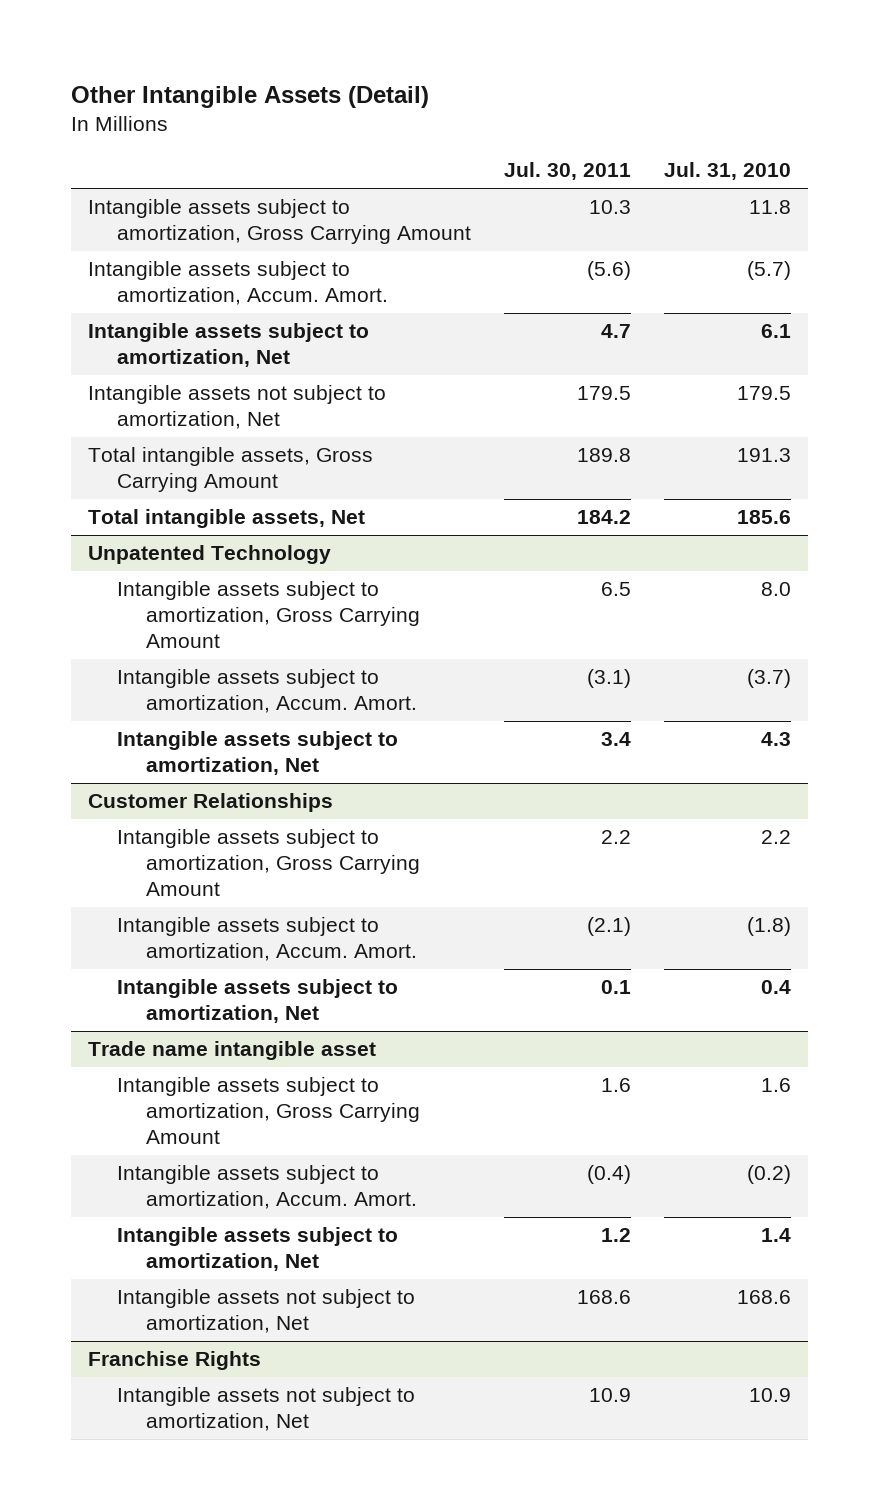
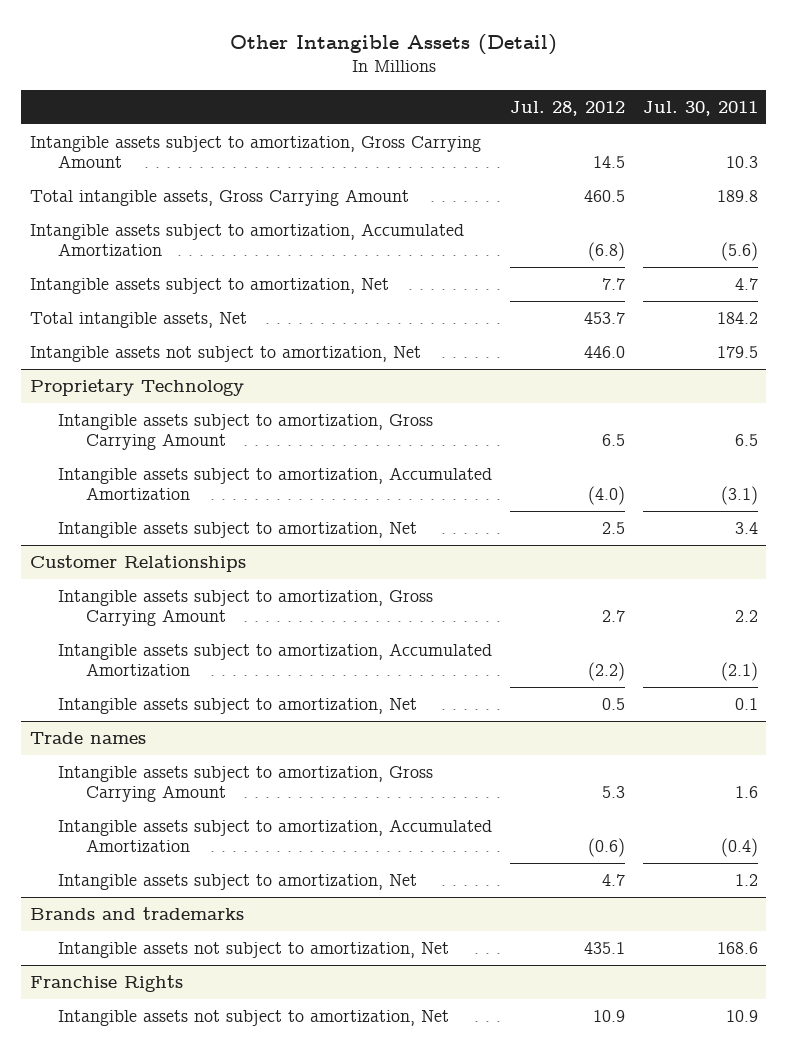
[664,162,792,181] Jul. 31, 2010 -> none
none -> [509,100,625,116] Jul. 28, 2012
[87,261,388,306] Intangible assets subject to amortization, Accum. Amort. -> none
none -> [30,222,465,257] Intangible assets subject to amortization, Accumulated Amortization
[87,323,369,368] Intangible assets subject to amortization, Net -> [30,277,390,294] Intangible assets subject to amortization, Net
[87,545,331,565] Unpatented Technology -> none
[87,385,386,430] Intangible assets not subject to amortization, Net -> [30,345,422,362] Intangible assets not subject to amortization, Net
none -> [30,378,245,396] Proprietary Technology
[116,669,417,714] Intangible assets subject to amortization, Accum. Amort. -> [58,466,493,501] Intangible assets subject to amortization, Accumulated Amortization
[116,917,417,962] Intangible assets subject to amortization, Accum. Amort. -> [58,642,493,677] Intangible assets subject to amortization, Accumulated Amortization
[87,1041,376,1061] Trade name intangible asset -> none
none -> [30,731,147,744] Trade names
[116,1165,417,1210] Intangible assets subject to amortization, Accum. Amort. -> [58,818,493,853] Intangible assets subject to amortization, Accumulated Amortization
none -> [30,906,245,920] Brands and trademarks

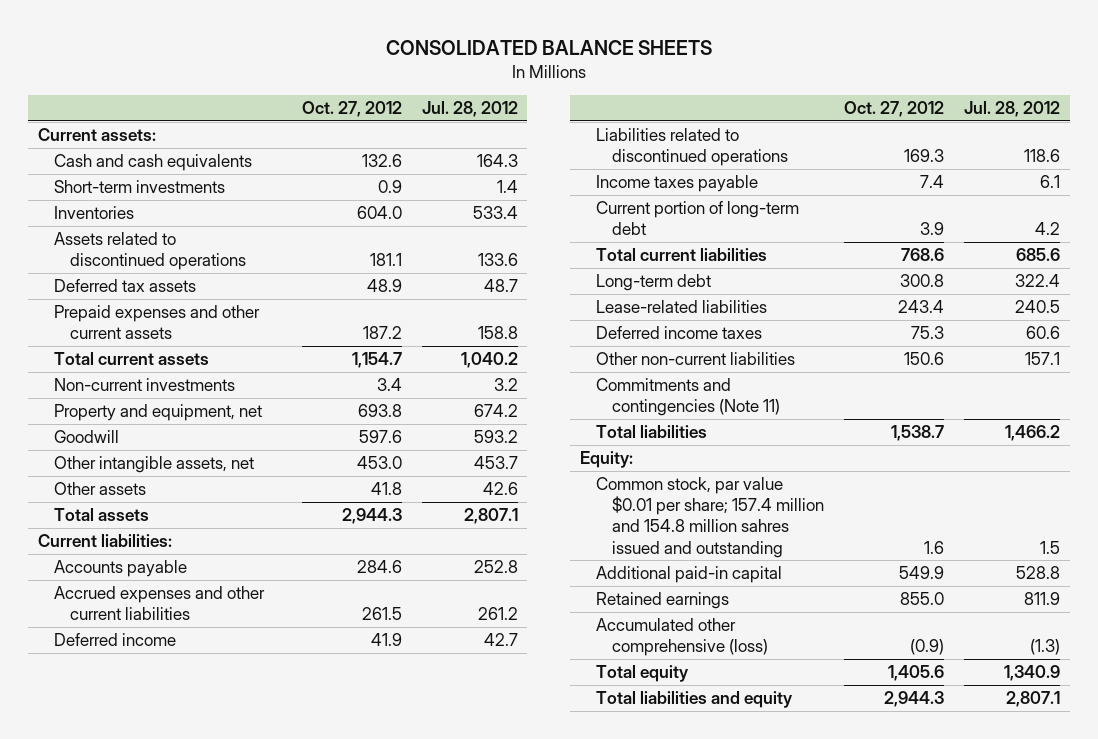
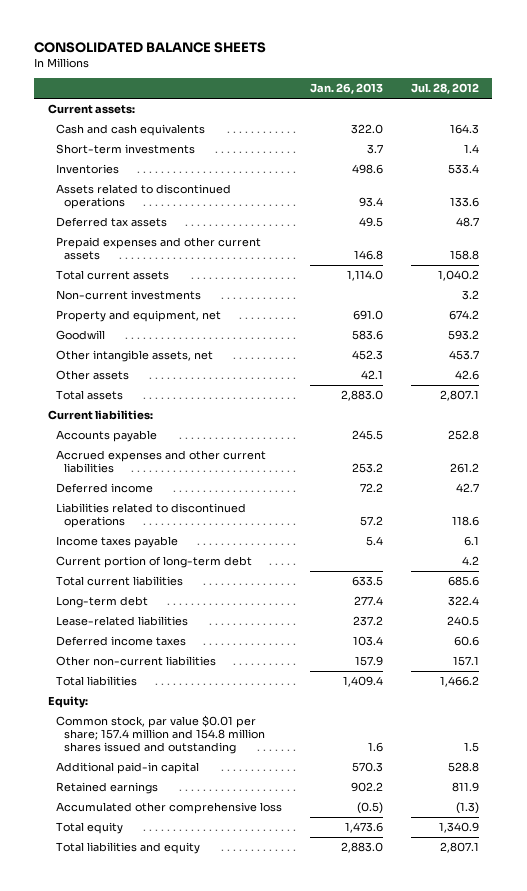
[301,100,402,117] Oct. 27, 2012 -> none
none -> [309,83,383,95] Jan. 26, 2013
[596,378,781,417] Commitments and contingencies (Note 11) -> none
[596,477,825,558] Common stock, par value $0.01 per share; 157.4 million and 154.8 million sahres issued and outstanding -> [55,715,265,755] Common stock, par value $0.01 per share; 157.4 million and 154.8 million shares issued and outstanding
[596,618,769,657] Accumulated other comprehensive (loss) -> [55,802,282,815] Accumulated other comprehensive loss

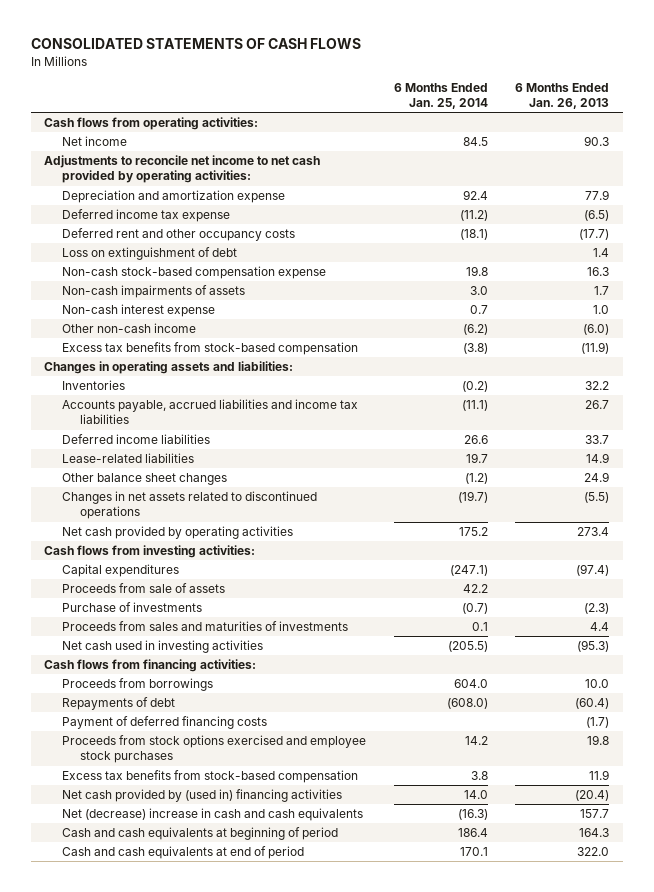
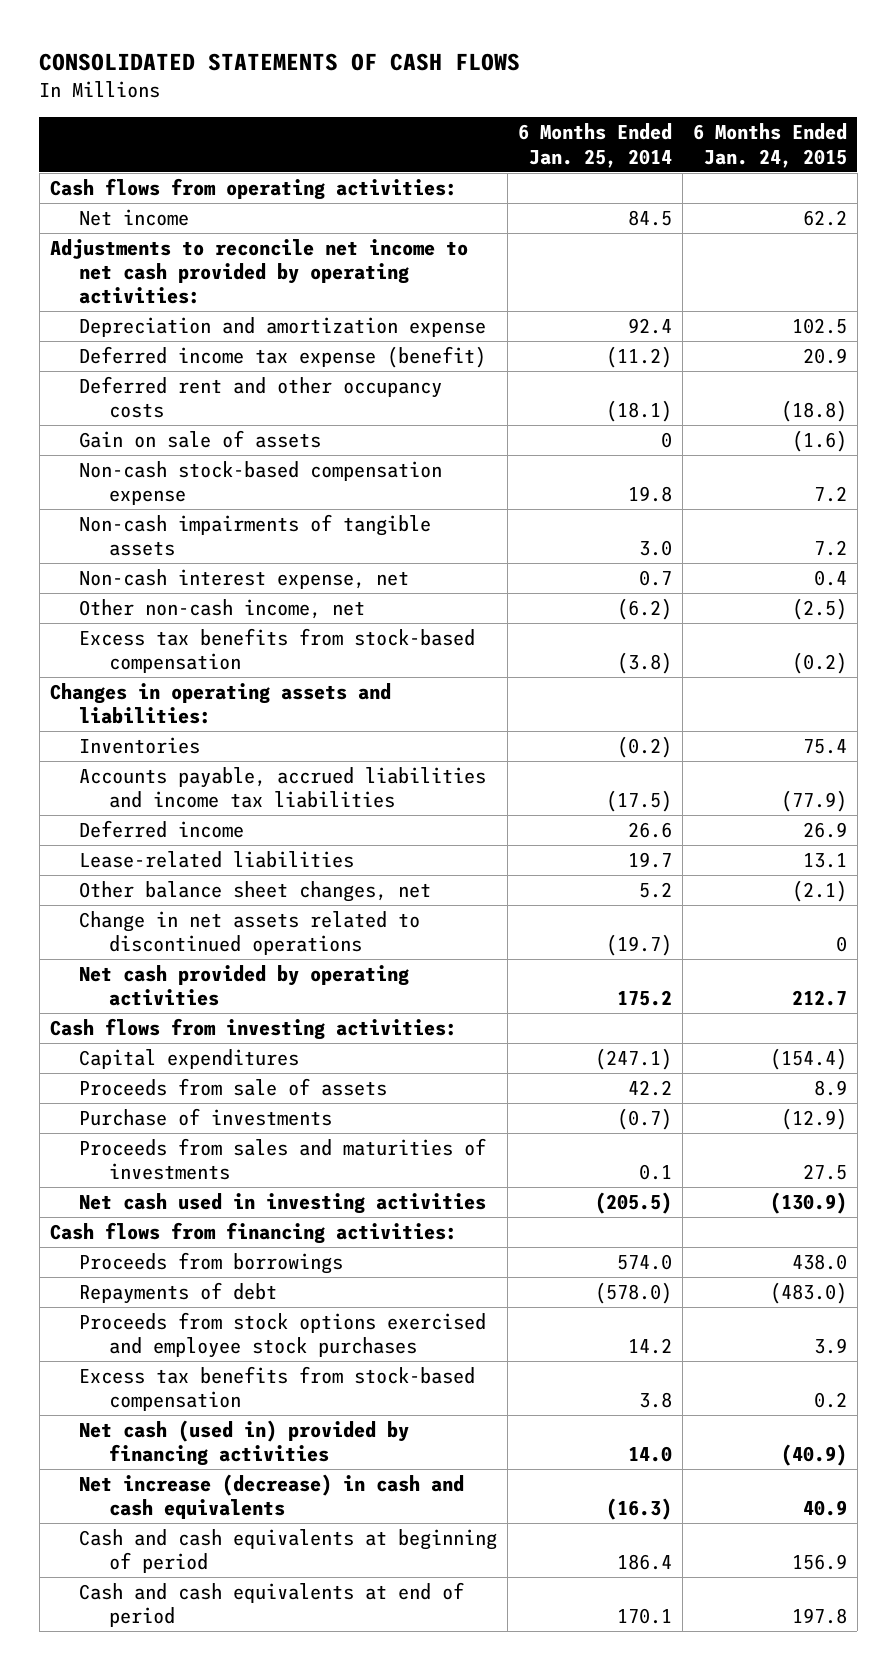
[515,82,610,110] 6 Months Ended Jan. 26, 2013 -> none
none -> [692,123,847,168] 6 Months Ended Jan. 24, 2015
[62,208,231,222] Deferred income tax expense -> [79,346,487,369] Deferred income tax expense (benefit)
[62,246,238,260] Loss on extinguishment of debt -> none
none -> [79,430,322,449] Gain on sale of assets
[62,284,246,298] Non-cash impairments of assets -> [79,514,432,557] Non-cash impairments of tangible assets
[62,303,216,317] Non-cash interest expense -> [79,569,410,590] Non-cash interest expense, net
[62,322,197,333] Other non-cash income -> [79,599,366,620] Other non-cash income, net
[461,399,488,411] (11.1) -> [605,790,672,813] (17.5)
[62,433,211,444] Deferred income liabilities -> [79,820,245,839] Deferred income
[62,472,228,485] Other balance sheet changes -> [79,881,432,903] Other balance sheet changes, net
[464,472,488,484] (1.2) -> [638,882,672,899] 5.2
[62,490,318,520] Changes in net assets related to discontinued operations -> [79,911,421,956] Change in net assets related to discontinued operations
[62,715,268,729] Payment of deferred financing costs -> none
[453,678,488,688] 604.0 -> [616,1254,672,1271] 574.0
[446,697,488,709] (608.0) -> [594,1282,672,1305] (578.0)
[62,788,343,802] Net cash provided by (used in) financing activities -> [79,1420,410,1467] Net cash (used in) provided by financing activities
[62,807,364,821] Net (decrease) increase in cash and cash equivalents -> [79,1474,465,1520] Net increase (decrease) in cash and cash equivalents

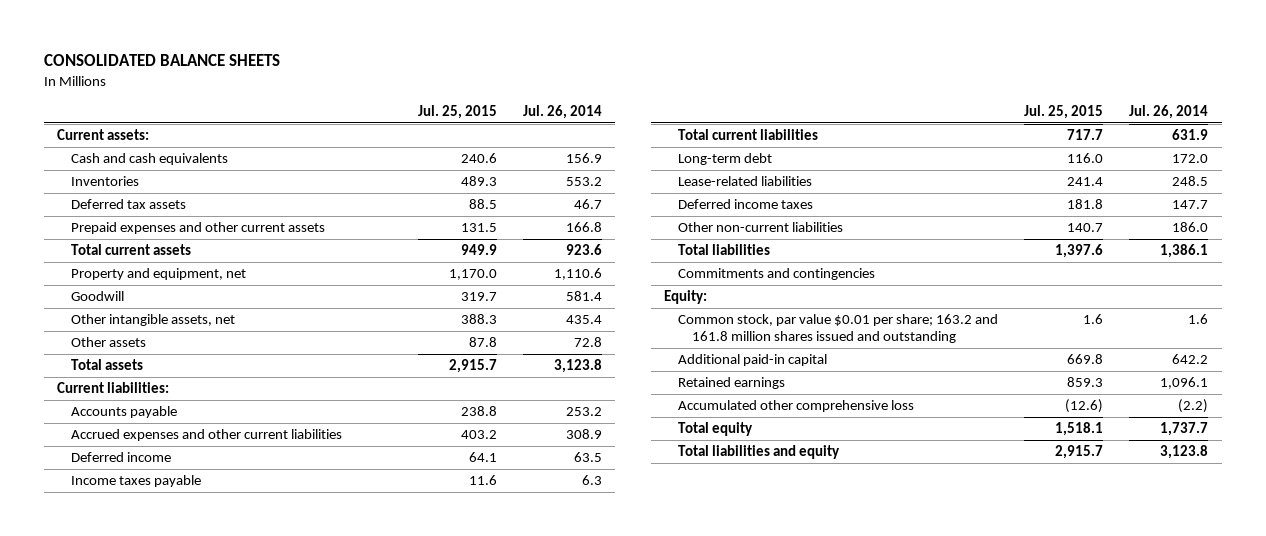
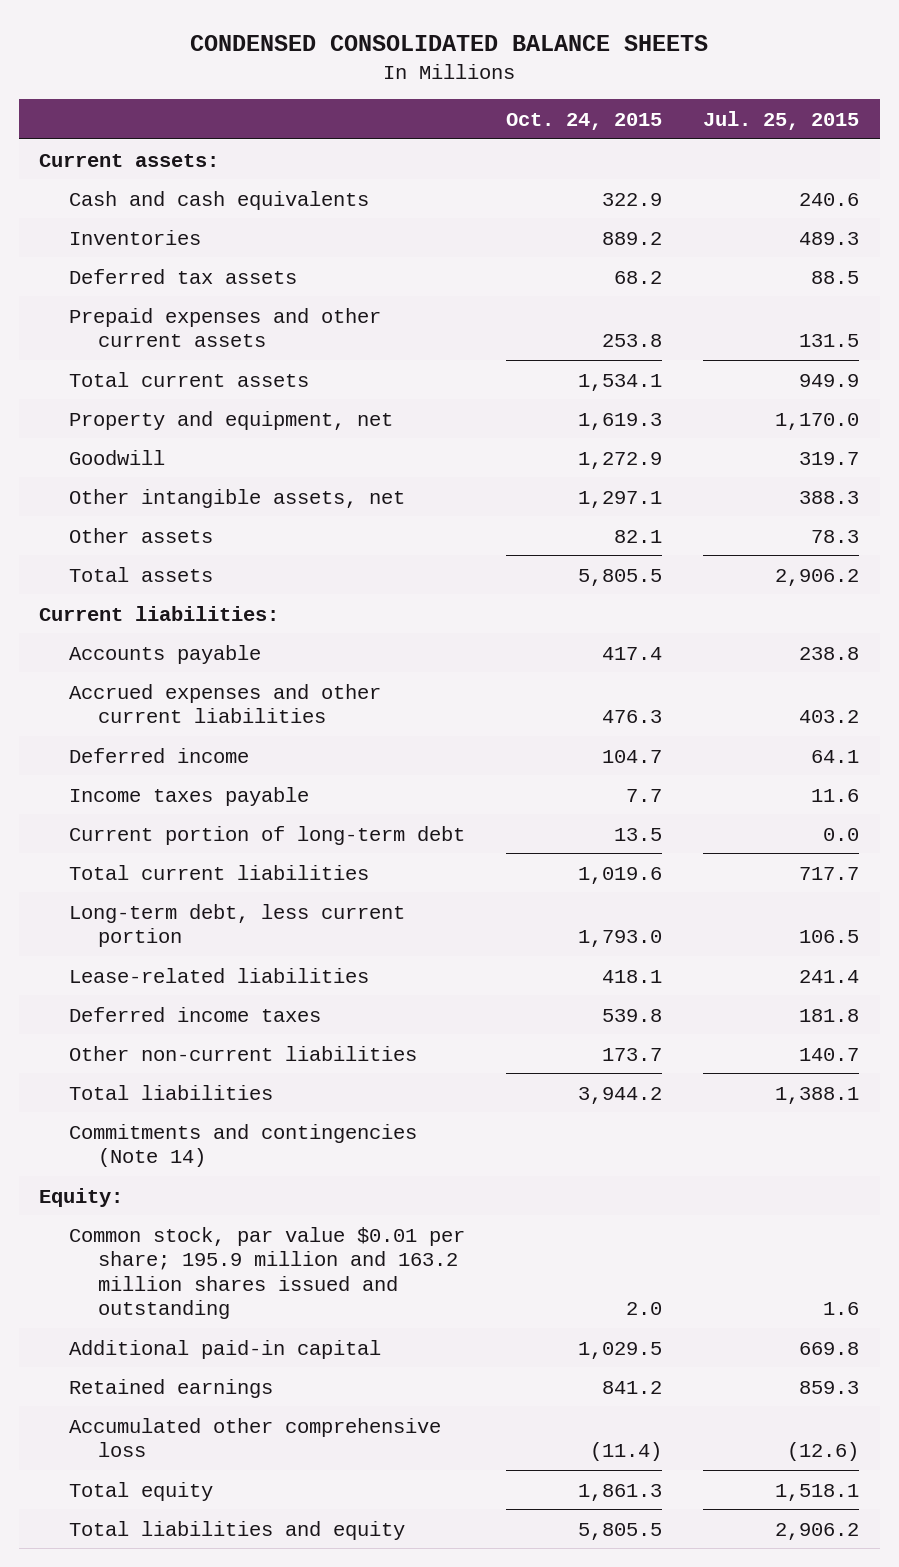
[44,54,281,67] CONSOLIDATED BALANCE SHEETS -> [190,34,709,51] CONDENSED CONSOLIDATED BALANCE SHEETS
[522,105,602,120] Jul. 26, 2014 -> none
none -> [506,112,663,130] Oct. 24, 2015
[468,337,497,348] 87.8 -> [811,529,860,543] 78.3
[448,359,497,374] 2,915.7 -> [775,568,860,586] 2,906.2
none -> [68,825,465,845] Current portion of long-term debt
[677,153,772,166] Long-term debt -> [68,903,405,948] Long-term debt, less current portion
[1067,153,1104,164] 116.0 -> [799,930,860,944] 106.5
[1055,244,1104,259] 1,397.6 -> [775,1086,860,1104] 1,388.1
[677,268,875,281] Commitments and contingencies -> [68,1123,417,1168] Commitments and contingencies (Note 14)
[677,314,998,344] Common stock, par value $0.01 per share; 163.2 and 161.8 million shares issued and outstanding -> [68,1226,465,1320] Common stock, par value $0.01 per share; 195.9 million and 163.2 million shares issued and outstanding
[1055,445,1104,460] 2,915.7 -> [775,1522,860,1540] 2,906.2

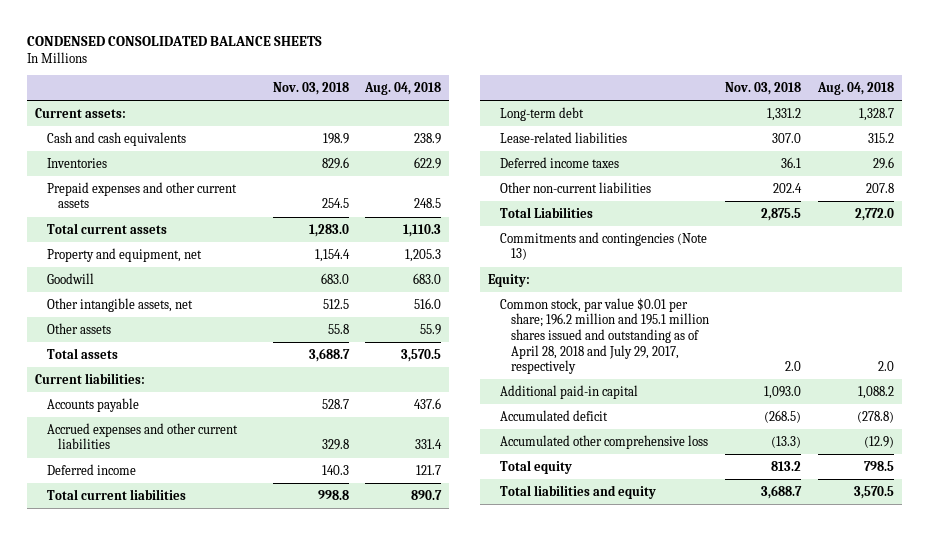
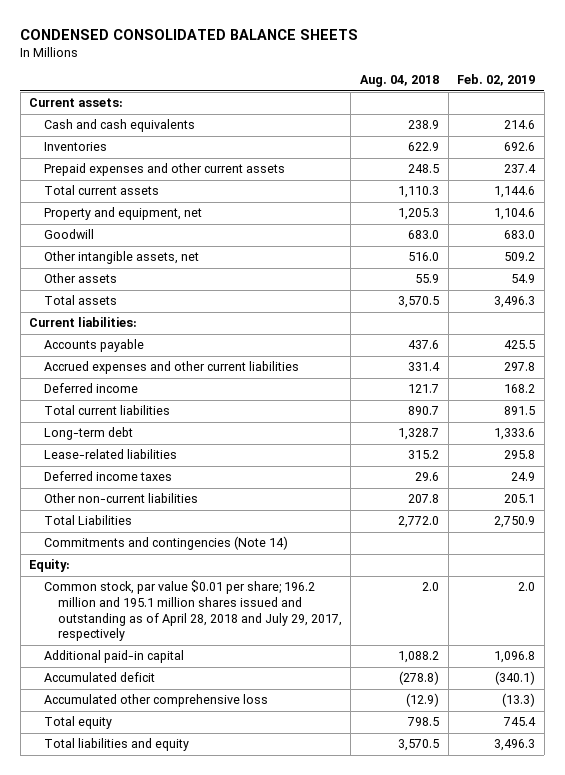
[272,81,349,95] Nov. 03, 2018 -> none
none -> [457,74,536,87] Feb. 02, 2019
[499,231,707,261] Commitments and contingencies (Note 13) -> [43,536,288,551] Commitments and contingencies (Note 14)

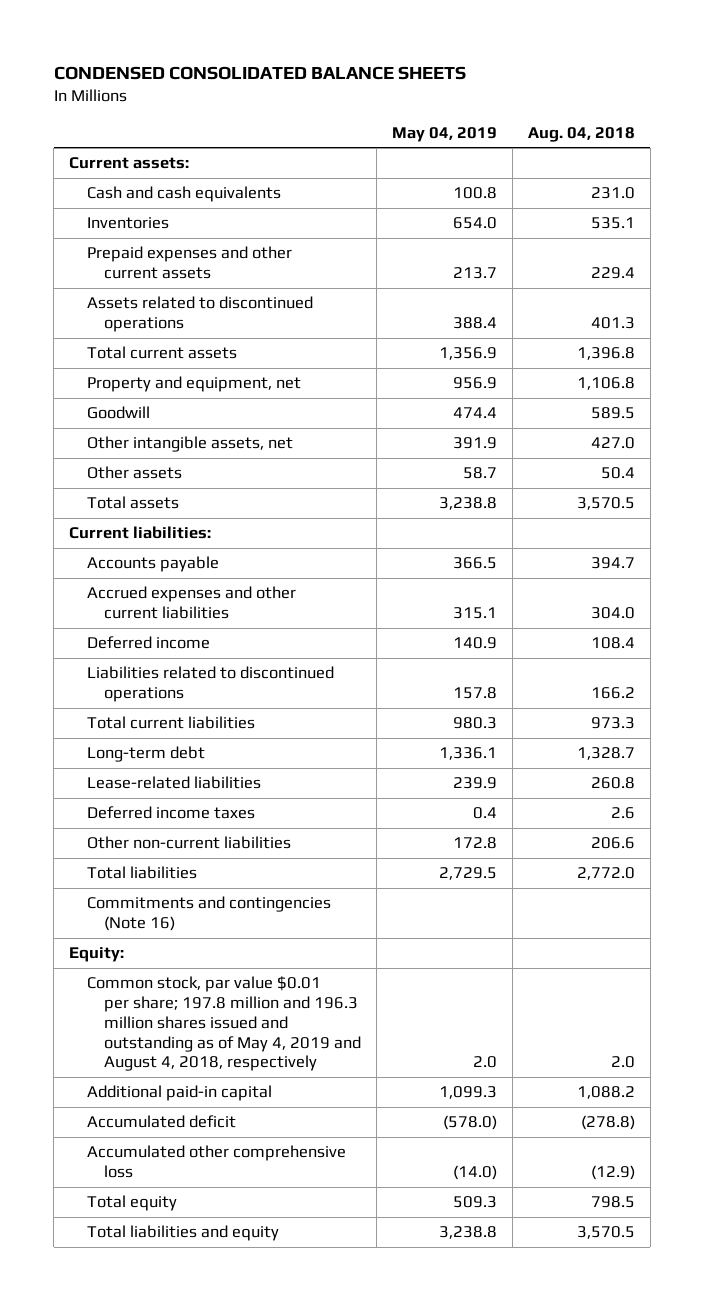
[457,74,536,87] Feb. 02, 2019 -> none
none -> [391,126,497,142] May 04, 2019
[408,120,440,130] 238.9 -> [590,187,635,200] 231.0
[408,142,440,152] 622.9 -> [590,217,635,230] 535.1
[408,164,440,174] 248.5 -> [590,266,635,279] 229.4
none -> [86,296,313,332] Assets related to discontinued operations
[398,186,440,199] 1,110.3 -> [576,347,635,361] 1,396.8
[398,208,440,221] 1,205.3 -> [576,377,635,391] 1,106.8
[408,230,440,240] 683.0 -> [590,407,635,420] 589.5
[408,252,440,262] 516.0 -> [590,437,635,450] 427.0
[415,274,440,284] 55.9 -> [600,467,635,480] 50.4
[408,340,440,350] 437.6 -> [590,557,635,570] 394.7
[408,362,441,372] 331.4 -> [590,606,635,619] 304.0
[408,384,440,394] 121.7 -> [590,637,635,650] 108.4
none -> [86,666,334,702] Liabilities related to discontinued operations
[408,406,440,416] 890.7 -> [590,717,635,730] 973.3
[408,450,440,460] 315.2 -> [590,777,635,790] 260.8
[415,472,440,482] 29.6 -> [610,807,635,820] 2.6
[408,494,440,504] 207.8 -> [590,837,635,850] 206.6
[43,515,132,526] Total Liabilities -> [86,866,197,880] Total liabilities
[43,536,288,551] Commitments and contingencies (Note 14) -> [86,896,331,931] Commitments and contingencies (Note 16)
[43,580,342,642] Common stock, par value $0.01 per share; 196.2 million and 195.1 million shares issued and outstanding as of April 28, 2018 and July 29, 2017, respectively -> [86,976,361,1072] Common stock, par value $0.01 per share; 197.8 million and 196.3 million shares issued and outstanding as of May 4, 2019 and August 4, 2018, respectively

